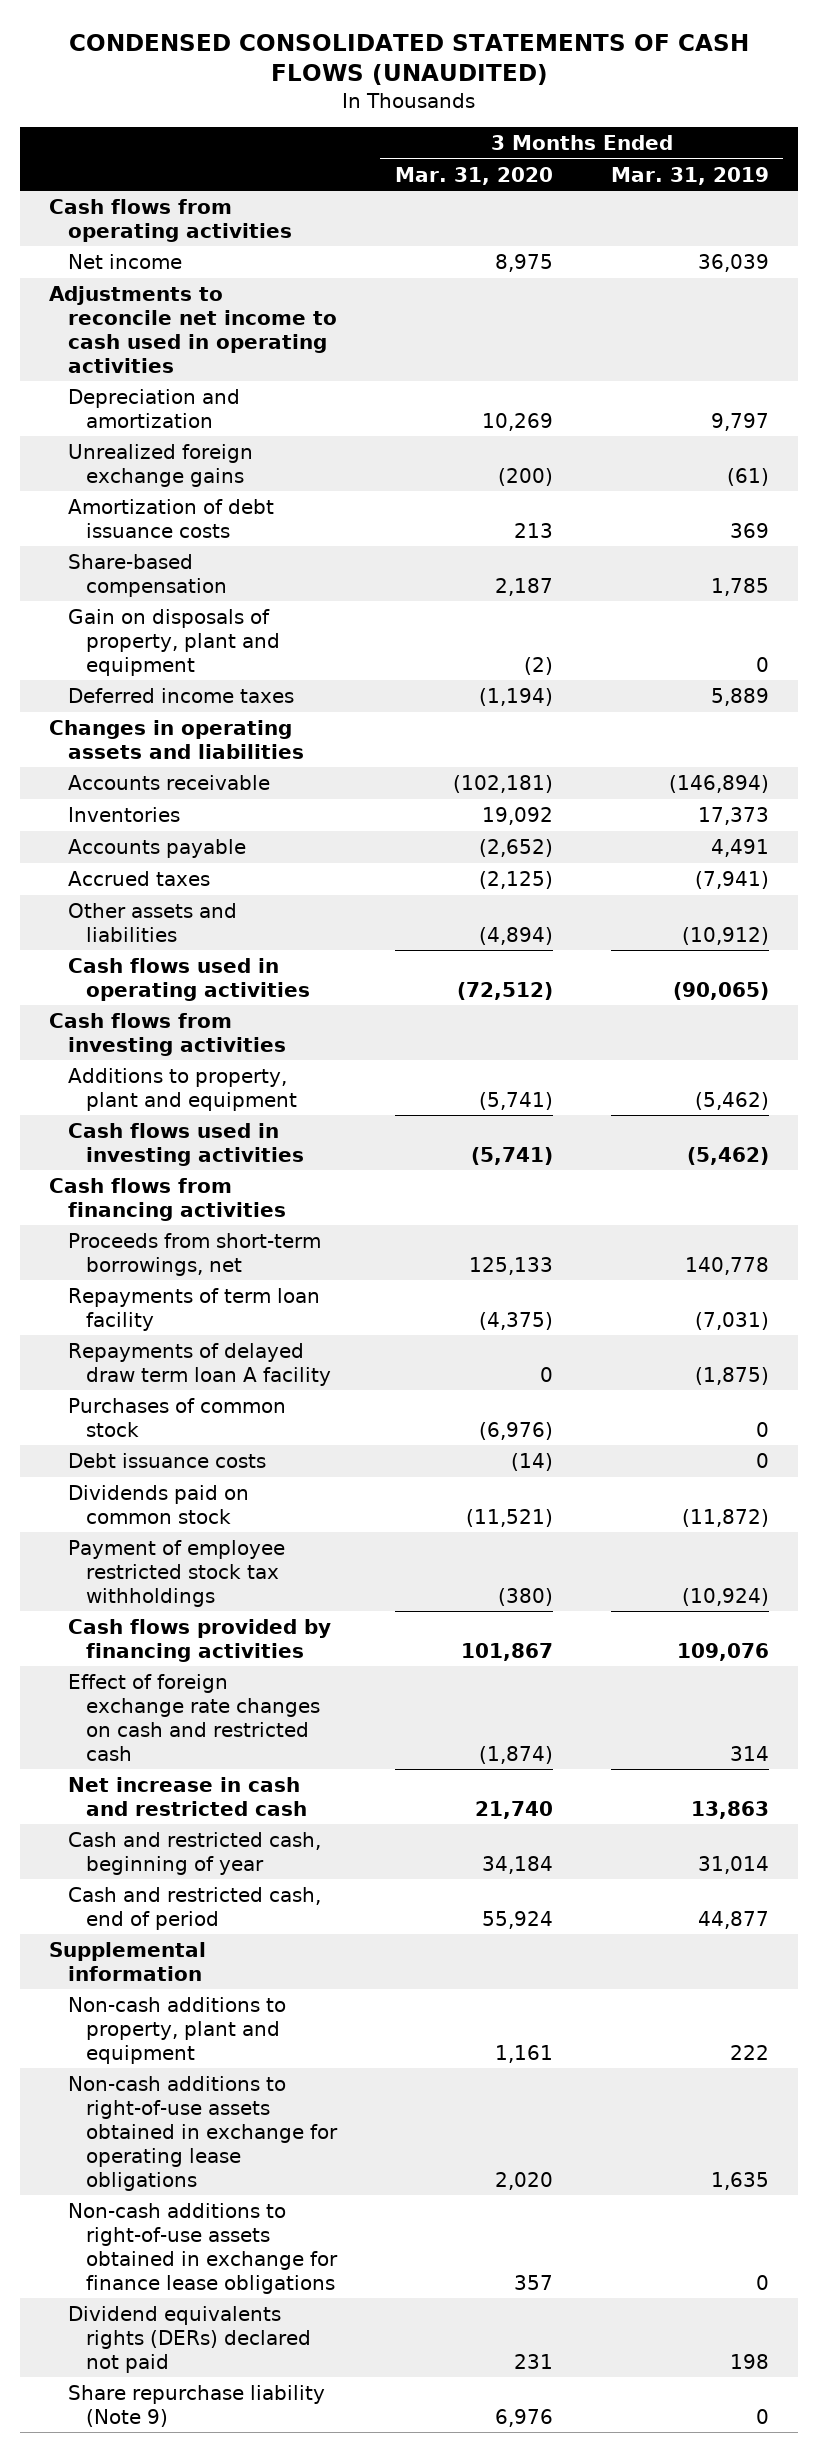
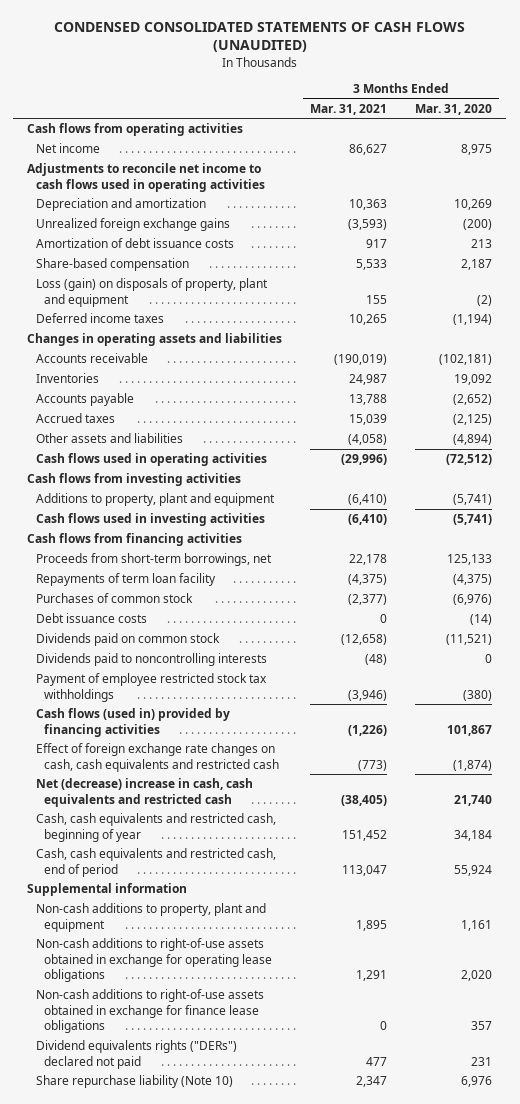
[610,166,769,185] Mar. 31, 2019 -> none
none -> [310,103,388,115] Mar. 31, 2021
[49,285,337,373] Adjustments to reconcile net income to cash used in operating activities -> [27,163,265,192] Adjustments to reconcile net income to cash flows used in operating activities
[67,608,280,676] Gain on disposals of property, plant and equipment -> [35,278,268,307] Loss (gain) on disposals of property, plant and equipment
[67,1342,331,1386] Repayments of delayed draw term loan A facility -> none
none -> [35,653,267,667] Dividends paid to noncontrolling interests
[67,1618,331,1662] Cash flows provided by financing activities -> [35,708,230,737] Cash flows (used in) provided by financing activities
[67,1673,320,1761] Effect of foreign exchange rate changes on cash and restricted cash -> [35,743,280,772] Effect of foreign exchange rate changes on cash, cash equivalents and restricted cash
[67,1776,307,1816] Net increase in cash and restricted cash -> [35,778,253,807] Net (decrease) increase in cash, cash equivalents and restricted cash
[67,1831,321,1875] Cash and restricted cash, beginning of year -> [35,813,276,842] Cash, cash equivalents and restricted cash, beginning of year
[67,1886,321,1930] Cash and restricted cash, end of period -> [35,848,276,877] Cash, cash equivalents and restricted cash, end of period
[67,2305,311,2373] Dividend equivalents rights (DERs) declared not paid -> [35,1040,237,1069] Dividend equivalents rights ("DERs") declared not paid
[67,2384,325,2427] Share repurchase liability (Note 9) -> [35,1075,233,1089] Share repurchase liability (Note 10)

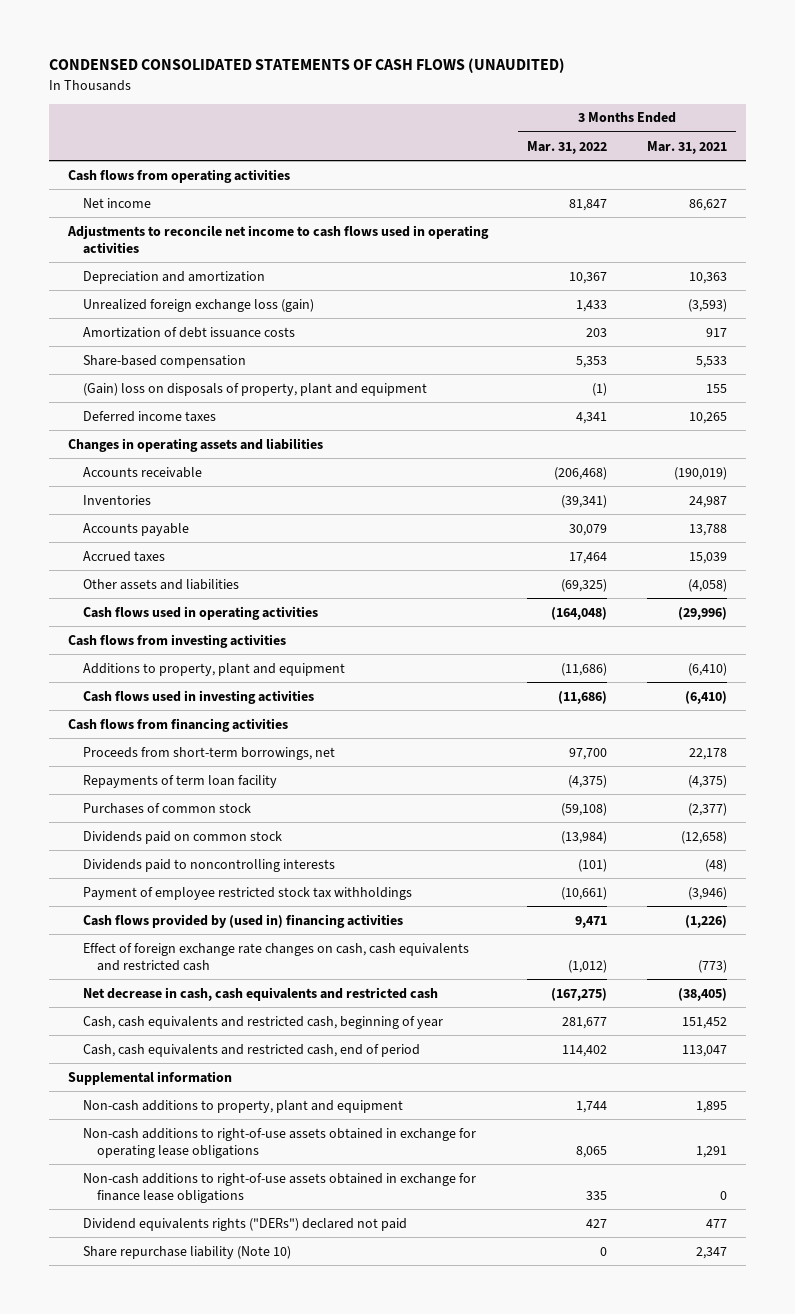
[415,103,493,115] Mar. 31, 2020 -> none
none -> [527,140,608,154] Mar. 31, 2022
[35,218,230,232] Unrealized foreign exchange gains -> [82,298,314,312] Unrealized foreign exchange loss (gain)
[35,278,268,307] Loss (gain) on disposals of property, plant and equipment -> [82,382,427,396] (Gain) loss on disposals of property, plant and equipment
[35,613,147,624] Debt issuance costs -> none
[35,708,230,737] Cash flows (used in) provided by financing activities -> [82,913,403,928] Cash flows provided by (used in) financing activities
[35,778,253,807] Net (decrease) increase in cash, cash equivalents and restricted cash -> [82,986,438,1001] Net decrease in cash, cash equivalents and restricted cash

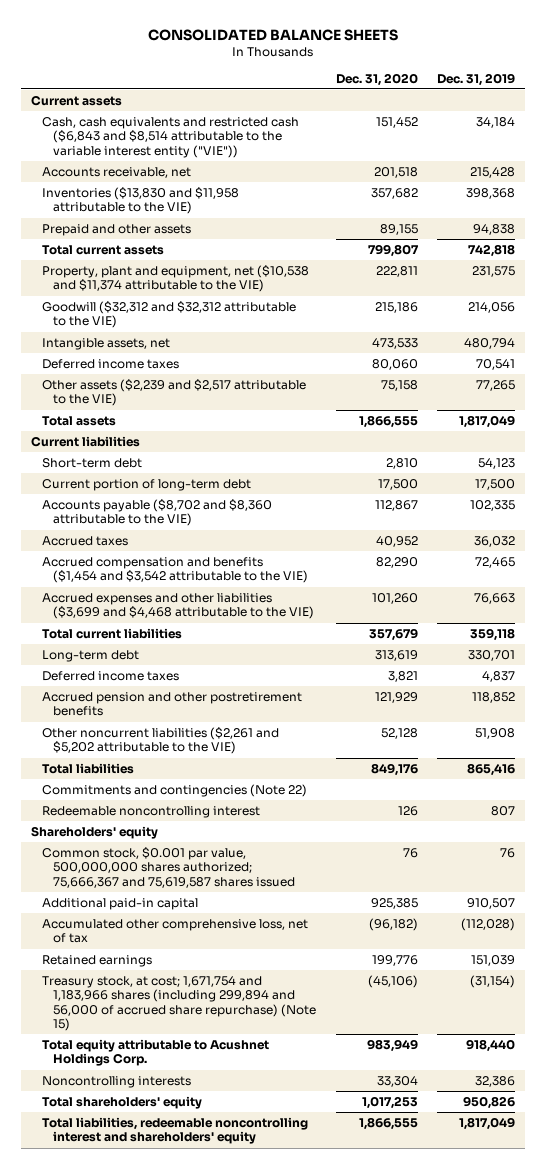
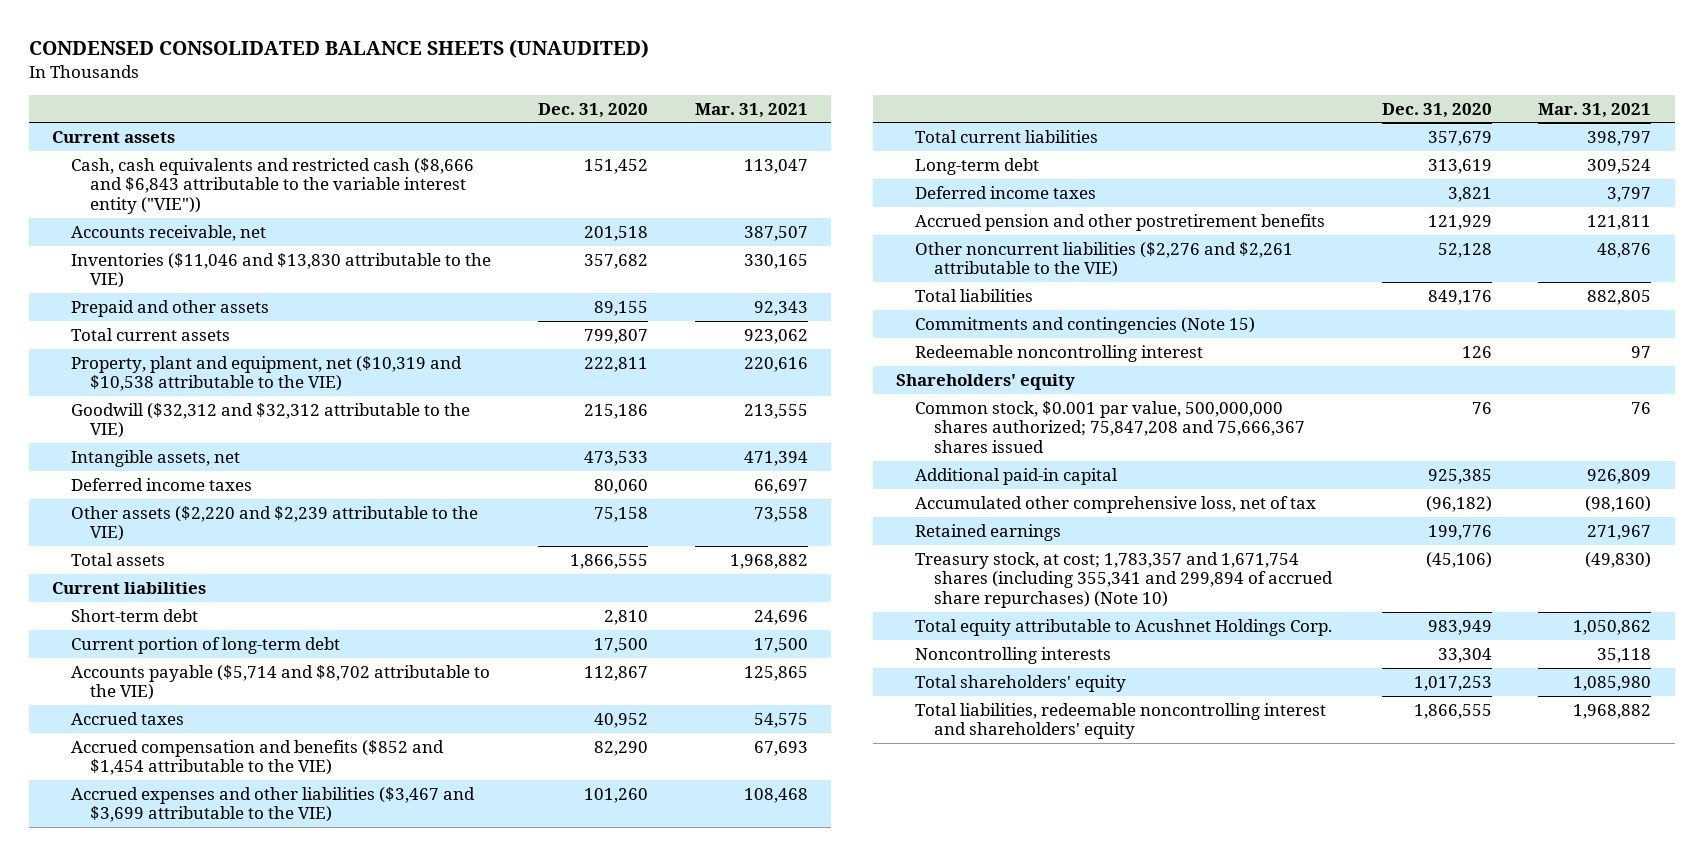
[147,28,398,41] CONSOLIDATED BALANCE SHEETS -> [29,39,650,59] CONDENSED CONSOLIDATED BALANCE SHEETS (UNAUDITED)
[437,72,516,86] Dec. 31, 2019 -> none
none -> [694,102,808,118] Mar. 31, 2021
[41,117,299,158] Cash, cash equivalents and restricted cash ($6,843 and $8,514 attributable to the variable interest entity ("VIE")) -> [71,158,475,214] Cash, cash equivalents and restricted cash ($8,666 and $6,843 attributable to the variable interest entity ("VIE"))
[41,187,239,215] Inventories ($13,830 and $11,958 attributable to the VIE) -> [71,253,492,289] Inventories ($11,046 and $13,830 attributable to the VIE)
[41,265,309,293] Property, plant and equipment, net ($10,538 and $11,374 attributable to the VIE) -> [71,356,463,392] Property, plant and equipment, net ($10,319 and $10,538 attributable to the VIE)
[41,379,306,407] Other assets ($2,239 and $2,517 attributable to the VIE) -> [71,506,479,542] Other assets ($2,220 and $2,239 attributable to the VIE)
[41,499,272,527] Accounts payable ($8,702 and $8,360 attributable to the VIE) -> [71,665,491,701] Accounts payable ($5,714 and $8,702 attributable to the VIE)
[41,557,309,584] Accrued compensation and benefits ($1,454 and $3,542 attributable to the VIE) -> [71,740,445,776] Accrued compensation and benefits ($852 and $1,454 attributable to the VIE)
[41,593,315,620] Accrued expenses and other liabilities ($3,699 and $4,468 attributable to the VIE) -> [71,787,476,823] Accrued expenses and other liabilities ($3,467 and $3,699 attributable to the VIE)
[41,727,279,755] Other noncurrent liabilities ($2,261 and $5,202 attributable to the VIE) -> [915,242,1294,278] Other noncurrent liabilities ($2,276 and $2,261 attributable to the VIE)
[41,784,307,798] Commitments and contingencies (Note 22) -> [915,317,1256,335] Commitments and contingencies (Note 15)
[41,847,296,888] Common stock, $0.001 par value, 500,000,000 shares authorized; 75,666,367 and 75,619,587 shares issued -> [915,401,1306,453] Common stock, $0.001 par value, 500,000,000 shares authorized; 75,847,208 and 75,666,367 shares issued
[41,976,317,1032] Treasury stock, at cost; 1,671,754 and 1,183,966 shares (including 299,894 and 56,000 of accrued share repurchase) (Note 15) -> [915,552,1334,608] Treasury stock, at cost; 1,783,357 and 1,671,754 shares (including 355,341 and 299,894 of accrued share repurchases) (Note 10)

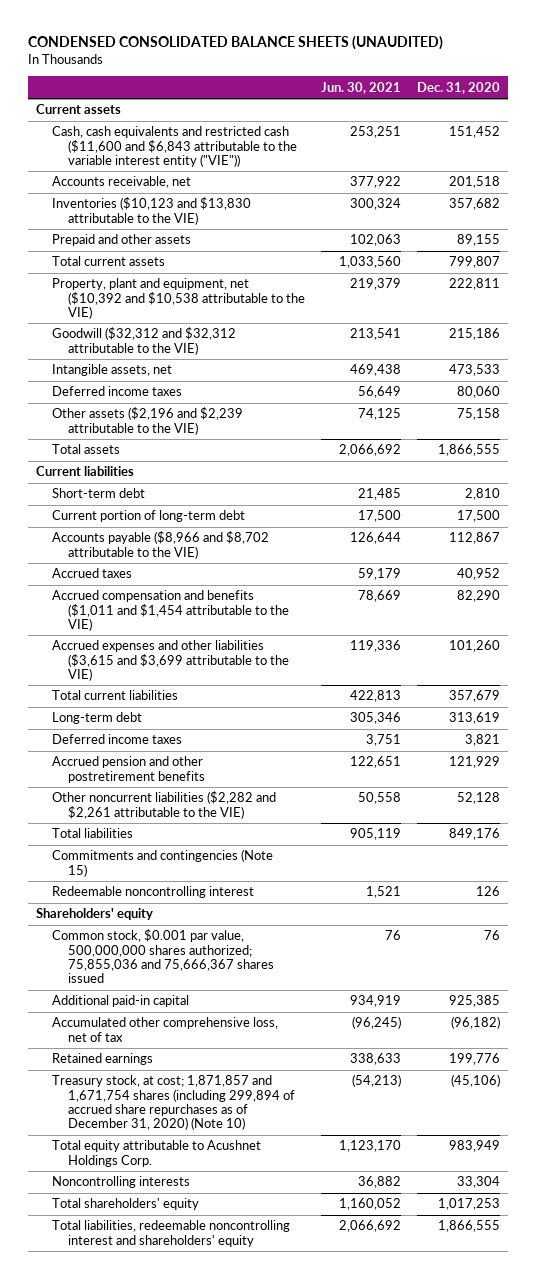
[694,102,808,118] Mar. 31, 2021 -> none
none -> [321,81,402,94] Jun. 30, 2021
[71,158,475,214] Cash, cash equivalents and restricted cash ($8,666 and $6,843 attributable to the variable interest entity ("VIE")) -> [52,126,298,167] Cash, cash equivalents and restricted cash ($11,600 and $6,843 attributable to the variable interest entity ("VIE"))
[71,253,492,289] Inventories ($11,046 and $13,830 attributable to the VIE) -> [52,197,252,225] Inventories ($10,123 and $13,830 attributable to the VIE)
[71,356,463,392] Property, plant and equipment, net ($10,319 and $10,538 attributable to the VIE) -> [52,278,306,319] Property, plant and equipment, net ($10,392 and $10,538 attributable to the VIE)
[71,506,479,542] Other assets ($2,220 and $2,239 attributable to the VIE) -> [52,407,244,435] Other assets ($2,196 and $2,239 attributable to the VIE)
[71,665,491,701] Accounts payable ($5,714 and $8,702 attributable to the VIE) -> [52,531,270,559] Accounts payable ($8,966 and $8,702 attributable to the VIE)
[71,740,445,776] Accrued compensation and benefits ($852 and $1,454 attributable to the VIE) -> [52,590,290,631] Accrued compensation and benefits ($1,011 and $1,454 attributable to the VIE)
[71,787,476,823] Accrued expenses and other liabilities ($3,467 and $3,699 attributable to the VIE) -> [52,640,290,681] Accrued expenses and other liabilities ($3,615 and $3,699 attributable to the VIE)
[915,242,1294,278] Other noncurrent liabilities ($2,276 and $2,261 attributable to the VIE) -> [52,791,277,819] Other noncurrent liabilities ($2,282 and $2,261 attributable to the VIE)
[915,401,1306,453] Common stock, $0.001 par value, 500,000,000 shares authorized; 75,847,208 and 75,666,367 shares issued -> [52,929,275,984] Common stock, $0.001 par value, 500,000,000 shares authorized; 75,855,036 and 75,666,367 shares issued
[915,552,1334,608] Treasury stock, at cost; 1,783,357 and 1,671,754 shares (including 355,341 and 299,894 of accrued share repurchases) (Note 10) -> [52,1075,296,1131] Treasury stock, at cost; 1,871,857 and 1,671,754 shares (including 299,894 of accrued share repurchases as of December 31, 2020) (Note 10)

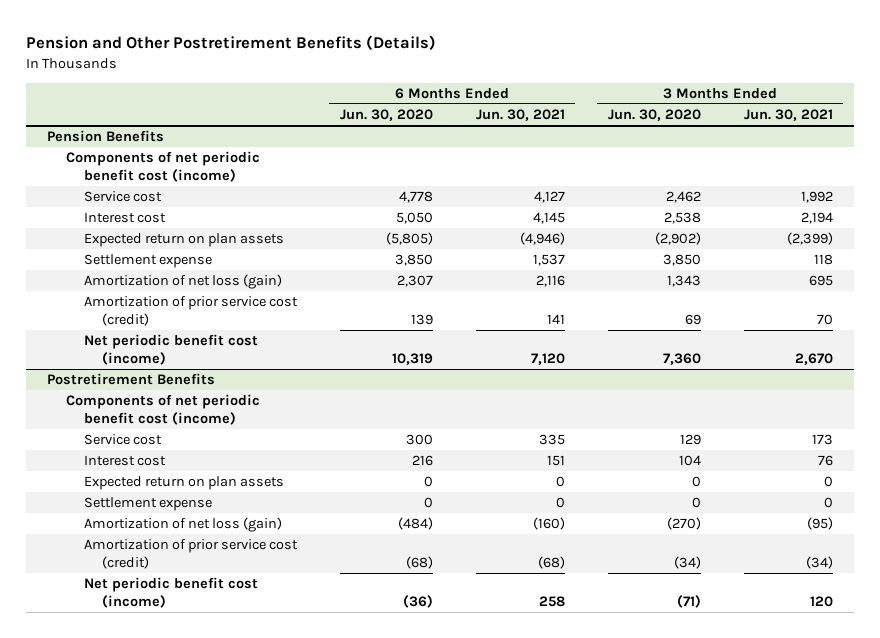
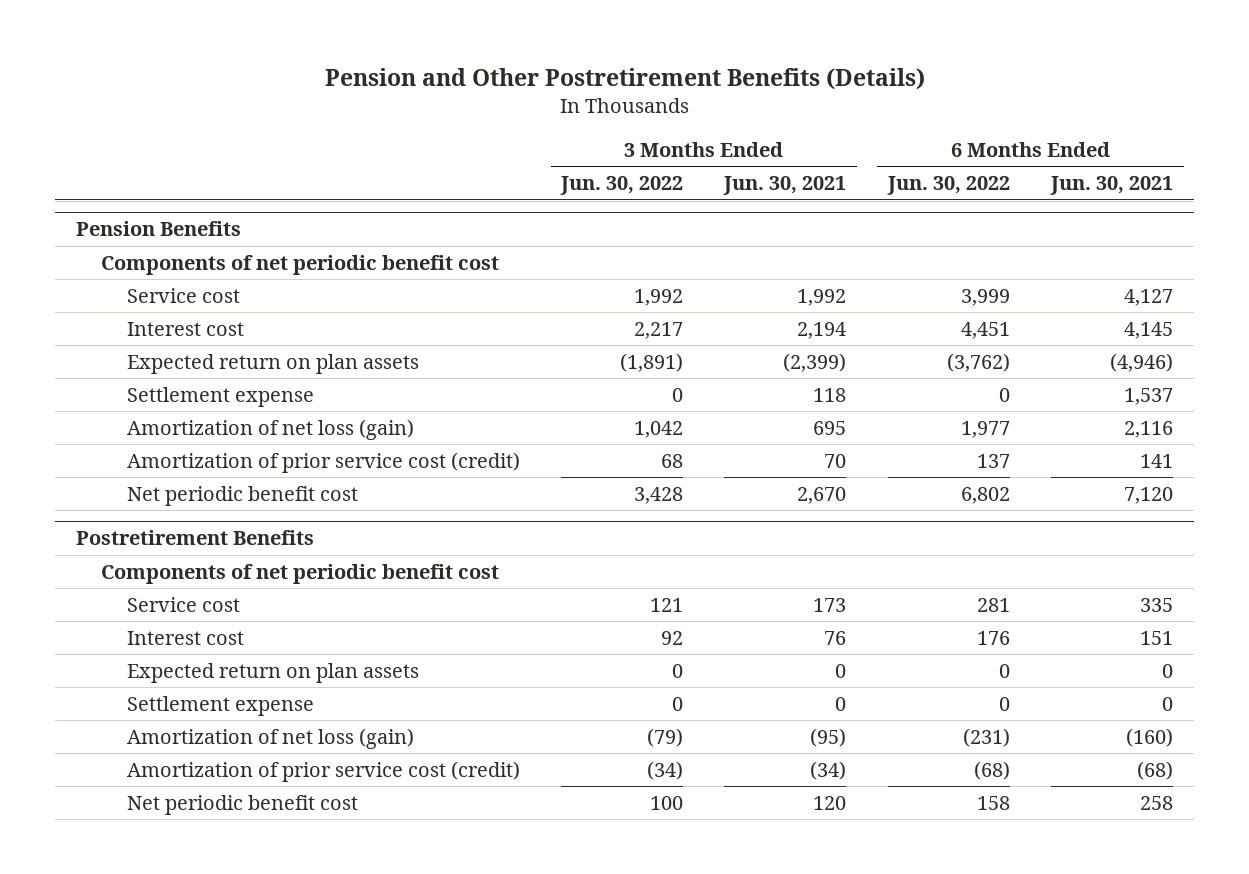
[339,109,433,122] Jun. 30, 2020 -> none
[607,109,701,122] Jun. 30, 2020 -> none
none -> [559,176,683,196] Jun. 30, 2022
none -> [886,176,1010,196] Jun. 30, 2022
[65,151,260,182] Components of net periodic benefit cost (income) -> [101,254,500,275] Components of net periodic benefit cost
[83,334,258,365] Net periodic benefit cost (income) -> [126,485,358,506] Net periodic benefit cost
[65,394,260,425] Components of net periodic benefit cost (income) -> [101,563,500,584] Components of net periodic benefit cost
[83,577,258,608] Net periodic benefit cost (income) -> [126,794,358,815] Net periodic benefit cost

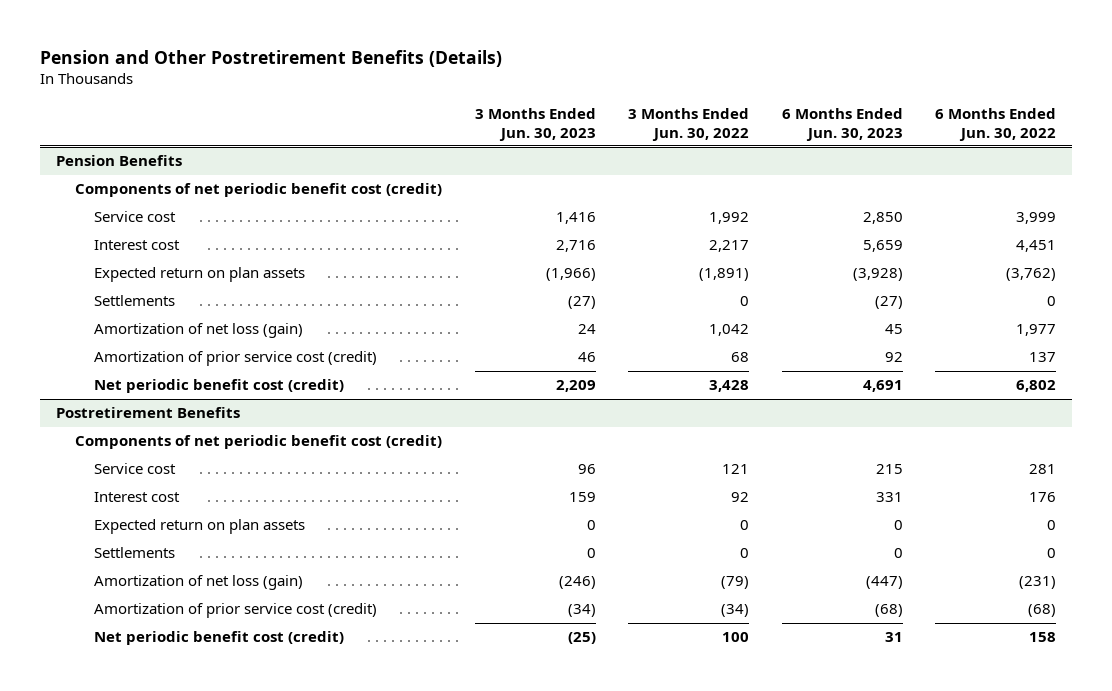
[723,176,847,196] Jun. 30, 2021 -> none
[1050,176,1174,196] Jun. 30, 2021 -> none
none -> [474,107,596,141] 3 Months Ended Jun. 30, 2023
none -> [781,107,903,141] 6 Months Ended Jun. 30, 2023
[101,254,500,275] Components of net periodic benefit cost -> [75,183,443,198] Components of net periodic benefit cost (credit)
[126,386,314,407] Settlement expense -> [94,295,176,307] Settlements
[126,485,358,506] Net periodic benefit cost -> [94,379,345,394] Net periodic benefit cost (credit)
[101,563,500,584] Components of net periodic benefit cost -> [75,435,443,450] Components of net periodic benefit cost (credit)
[126,695,314,716] Settlement expense -> [94,547,176,559] Settlements
[126,794,358,815] Net periodic benefit cost -> [94,631,345,646] Net periodic benefit cost (credit)

